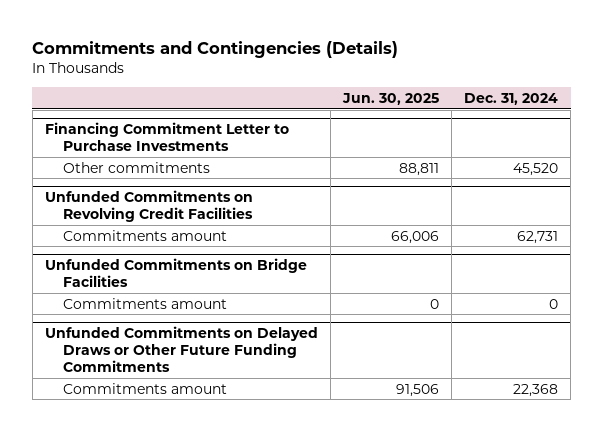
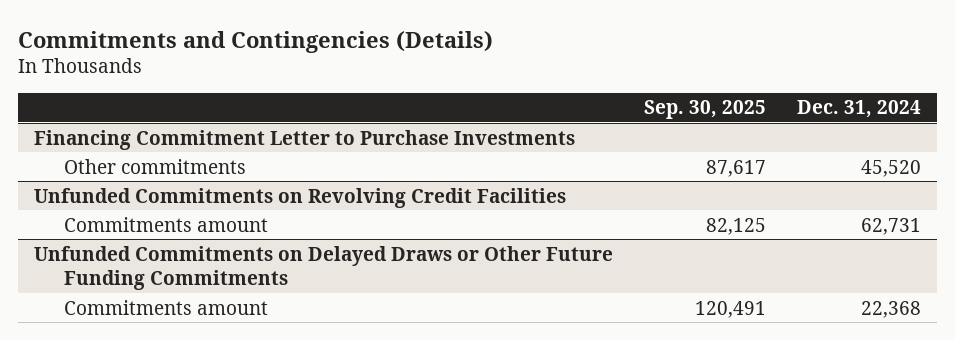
[341,92,439,105] Jun. 30, 2025 -> none
none -> [643,100,766,120] Sep. 30, 2025
[44,258,307,288] Unfunded Commitments on Bridge Facilities -> none
[62,297,227,309] Commitments amount -> none

